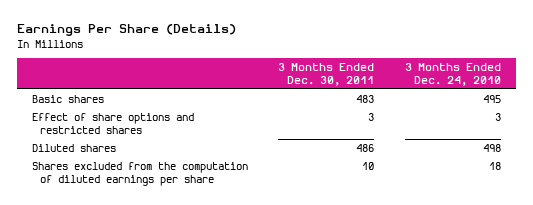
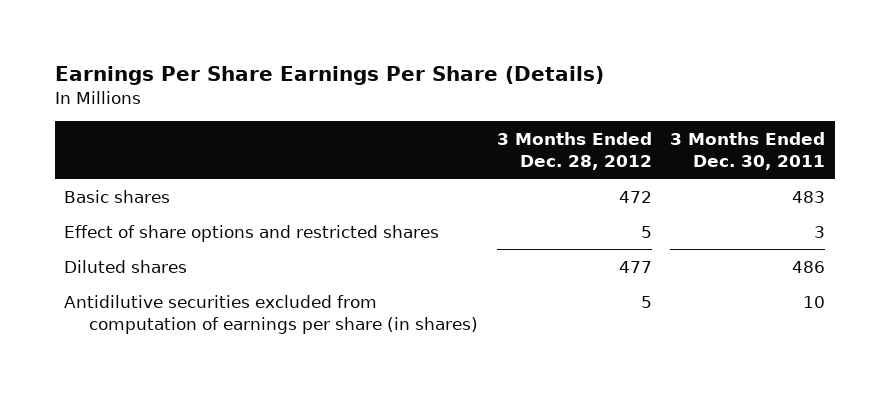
[17,24,237,37] Earnings Per Share (Details) -> [54,66,604,86] Earnings Per Share Earnings Per Share (Details)
[404,63,501,86] 3 Months Ended Dec. 24, 2010 -> none
none -> [496,132,652,170] 3 Months Ended Dec. 28, 2012
[32,161,249,186] Shares excluded from the computation of diluted earnings per share -> [64,294,479,334] Antidilutive securities excluded from computation of earnings per share (in shares)

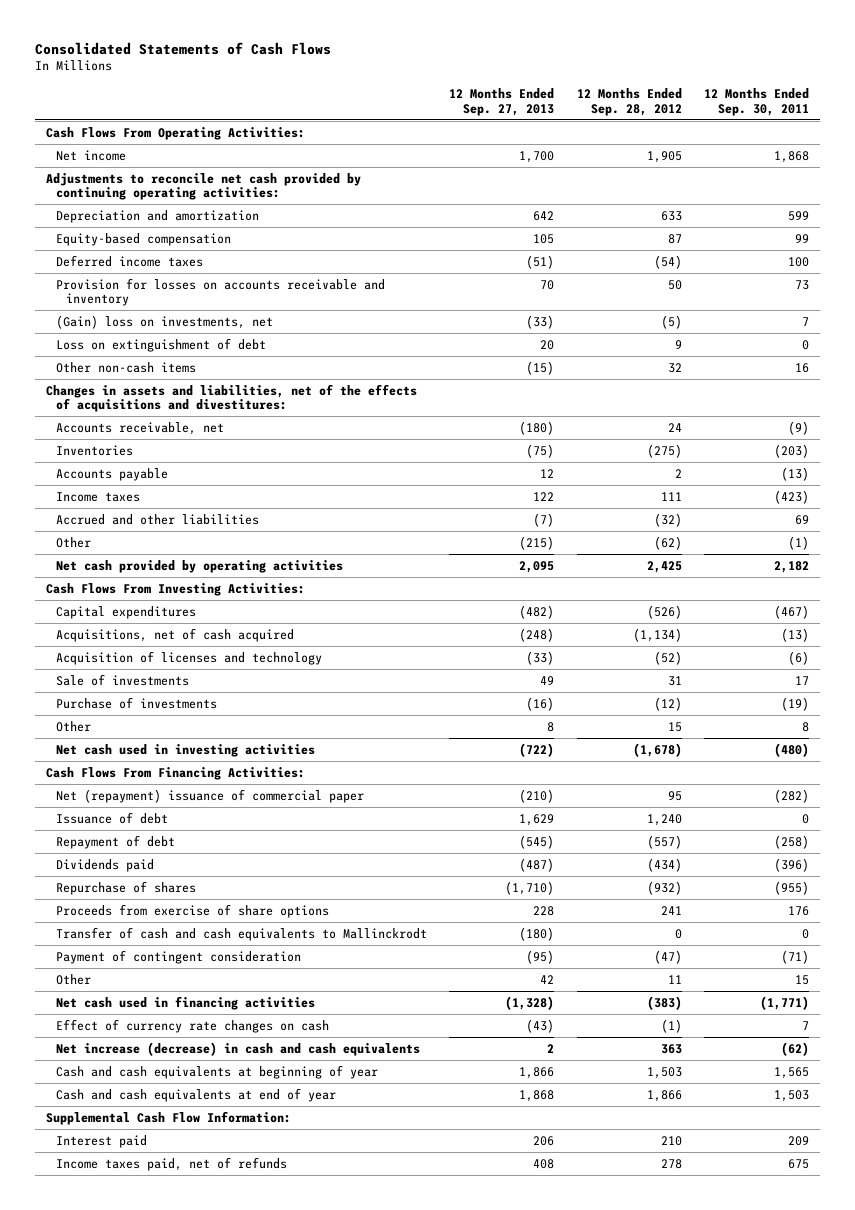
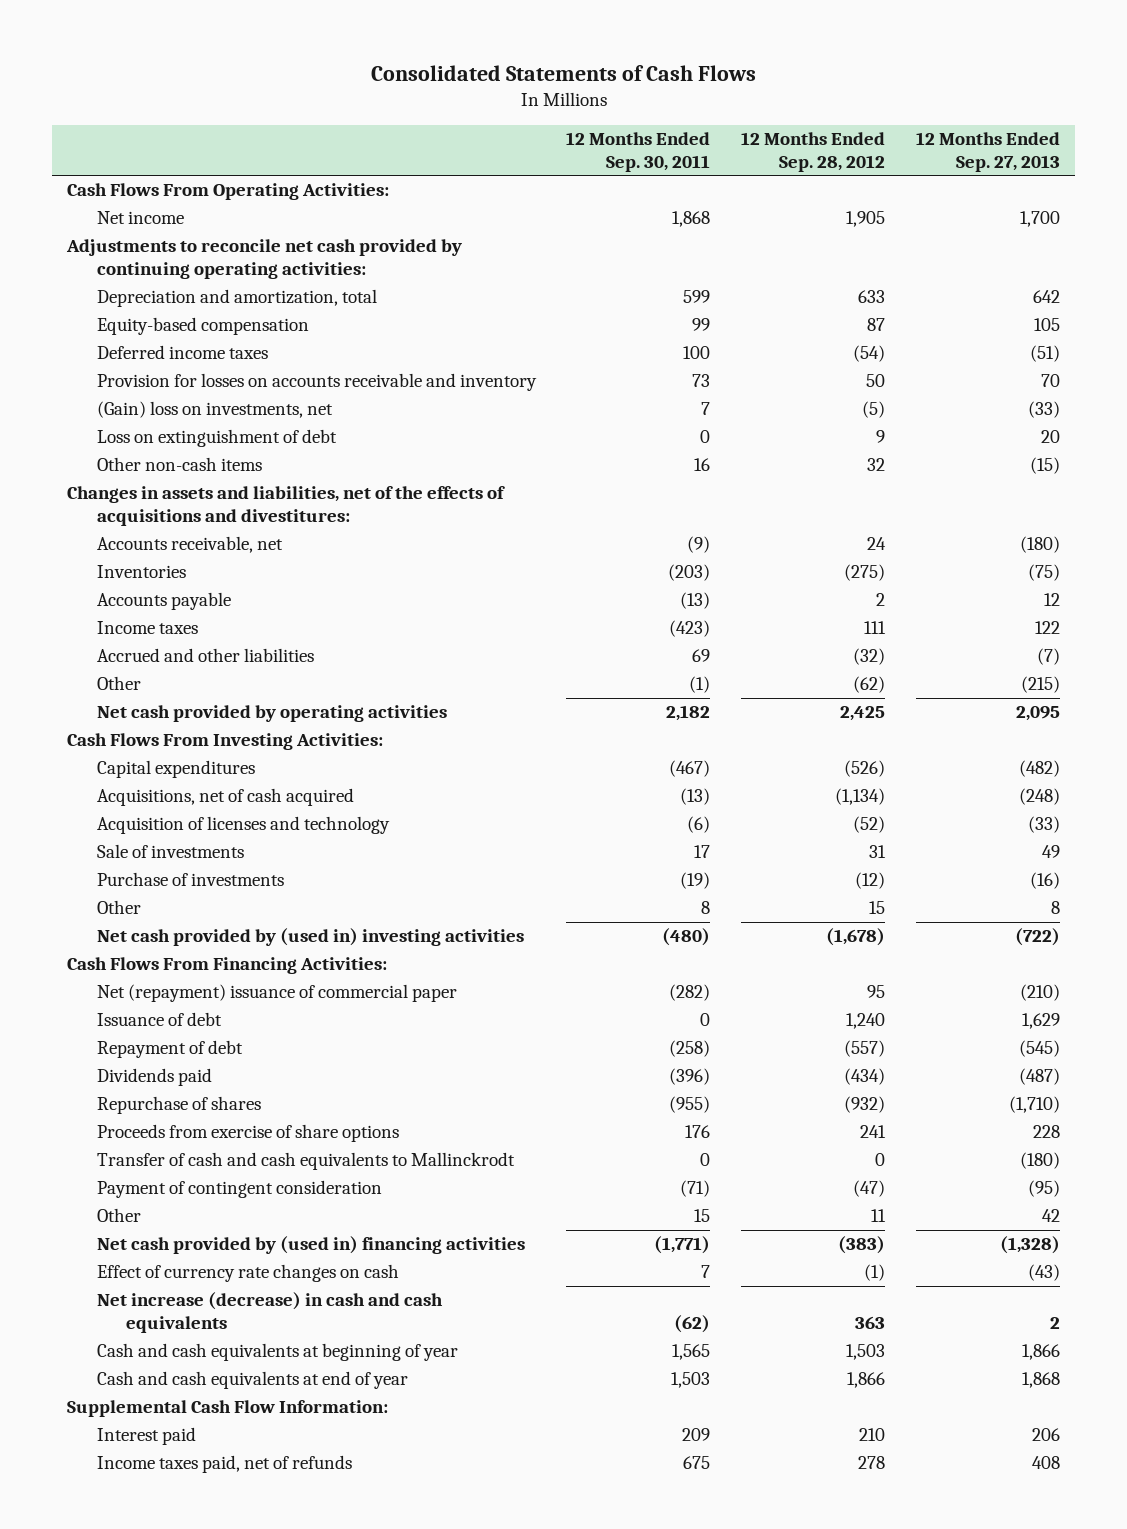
[55,209,259,223] Depreciation and amortization -> [96,289,377,308] Depreciation and amortization, total
[55,743,315,757] Net cash used in investing activities -> [96,928,524,947] Net cash provided by (used in) investing activities
[55,995,315,1010] Net cash used in financing activities -> [96,1236,525,1255] Net cash provided by (used in) financing activities

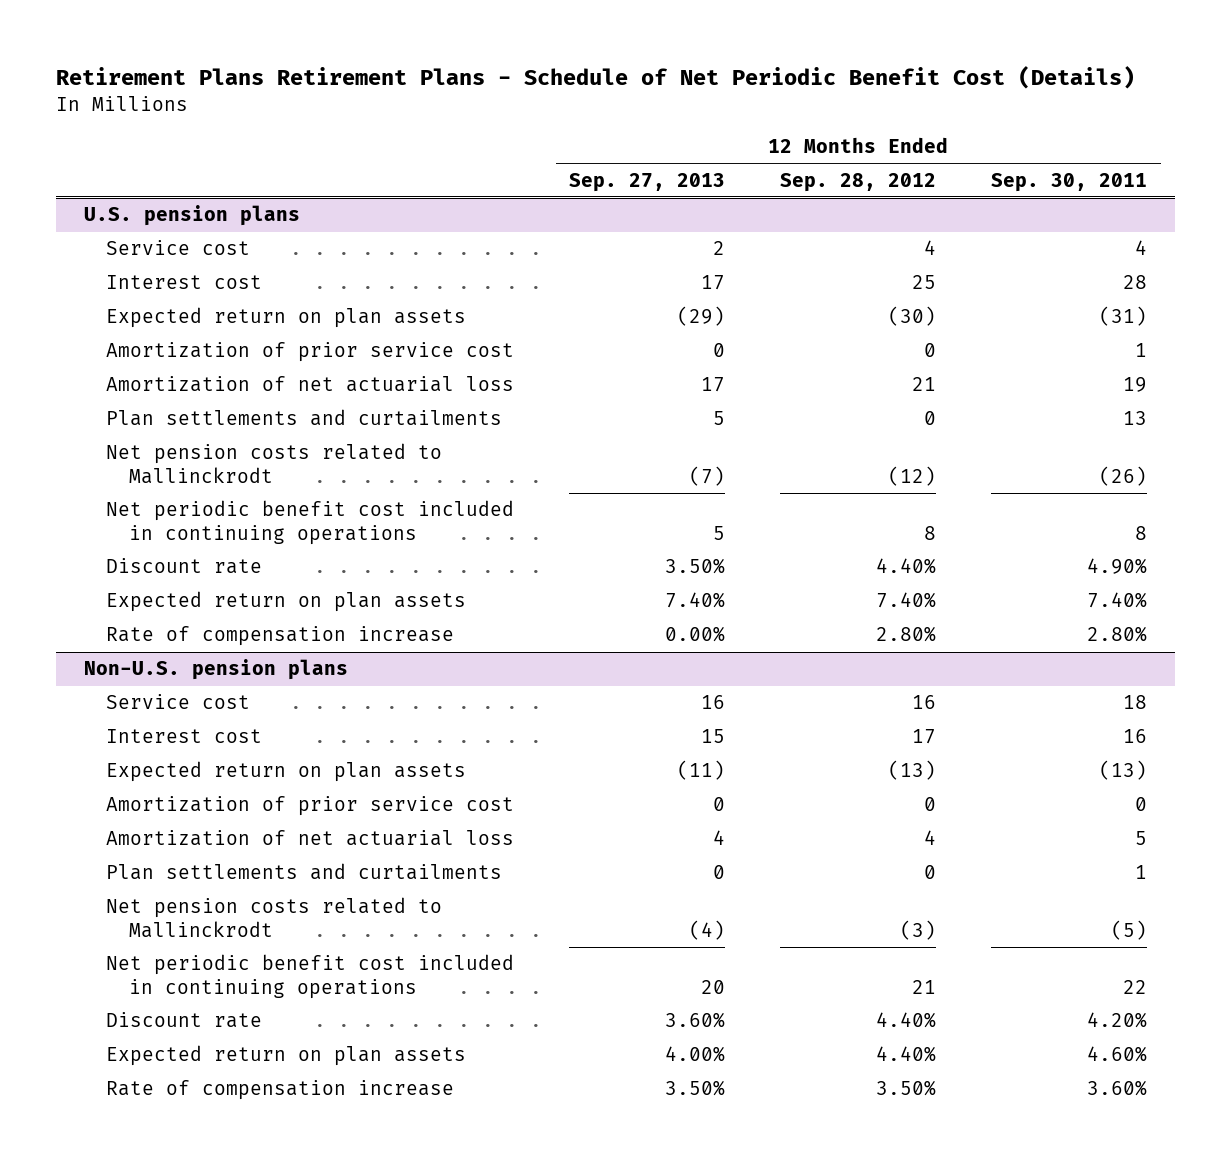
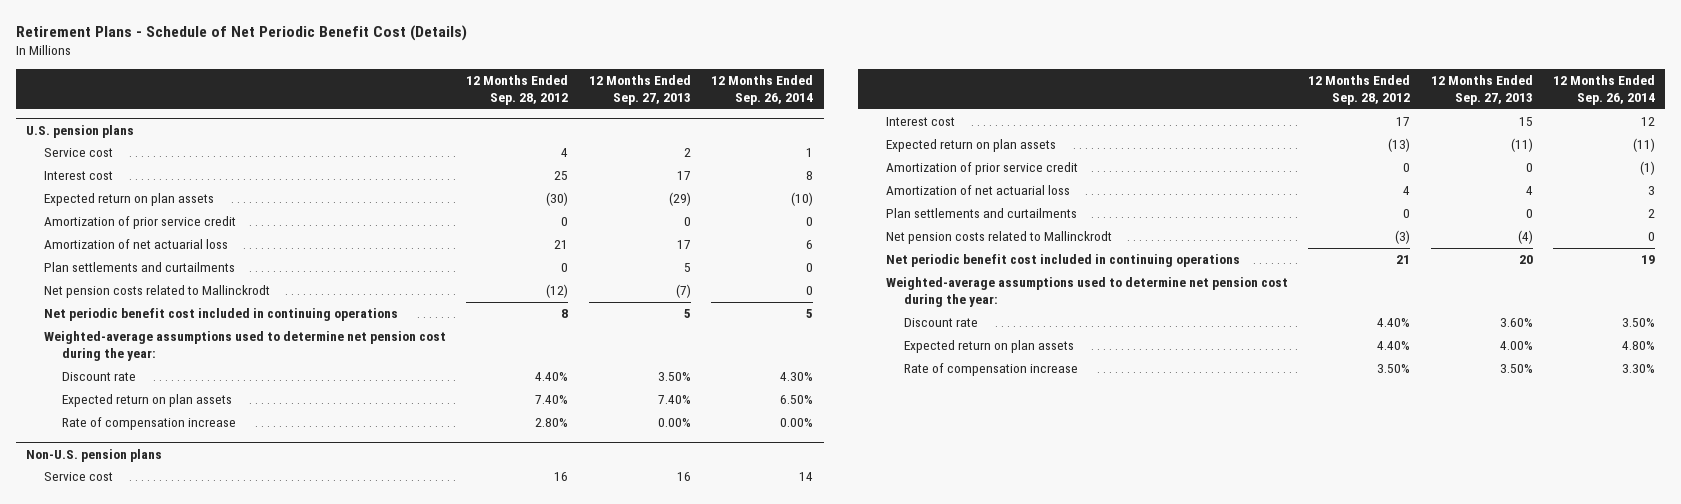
[56,66,1136,90] Retirement Plans Retirement Plans - Schedule of Net Periodic Benefit Cost (Details) -> [15,24,467,41] Retirement Plans - Schedule of Net Periodic Benefit Cost (Details)
[991,172,1148,192] Sep. 30, 2011 -> none
none -> [711,74,814,106] 12 Months Ended Sep. 26, 2014
[106,342,515,363] Amortization of prior service cost -> [44,216,237,230] Amortization of prior service credit
none -> [44,331,447,362] Weighted-average assumptions used to determine net pension cost during the year:
[106,796,515,817] Amortization of prior service cost -> [885,162,1078,176] Amortization of prior service credit
none -> [885,277,1288,308] Weighted-average assumptions used to determine net pension cost during the year:

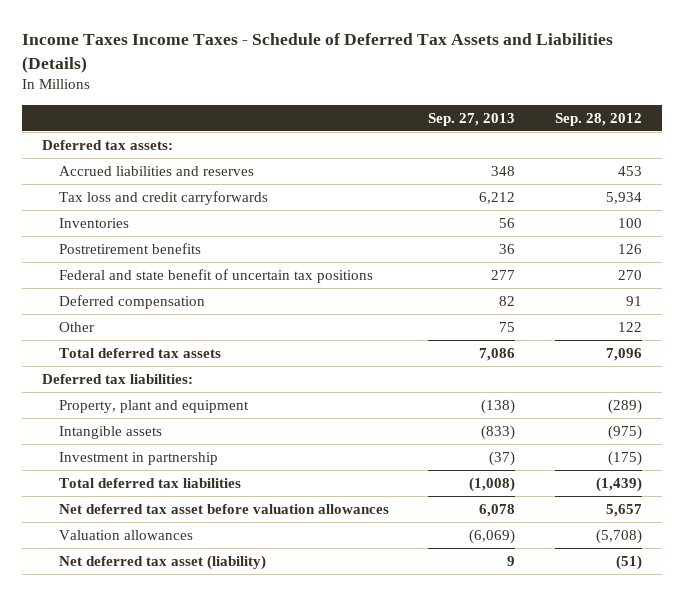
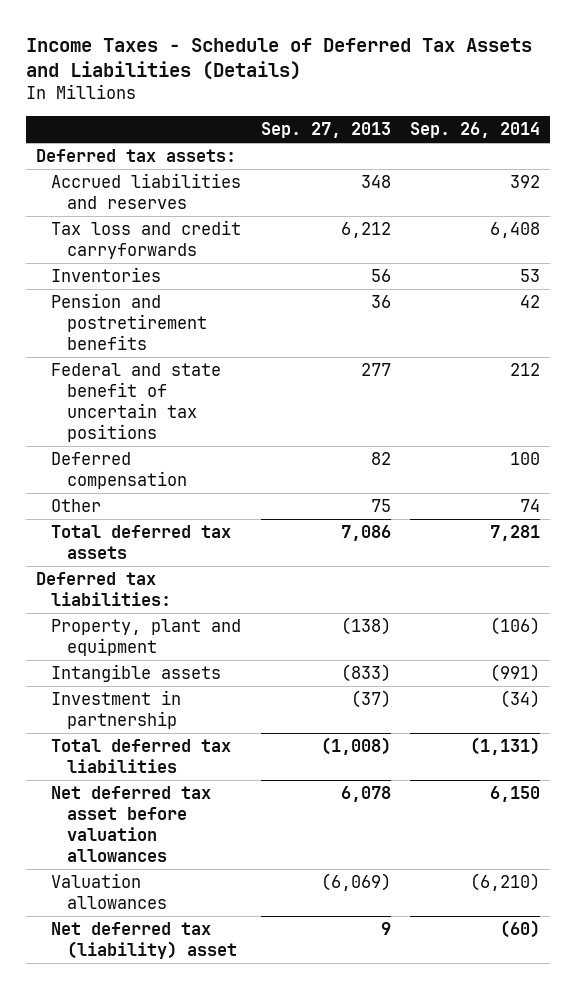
[21,33,613,73] Income Taxes Income Taxes - Schedule of Deferred Tax Assets and Liabilities (Details) -> [26,37,533,81] Income Taxes - Schedule of Deferred Tax Assets and Liabilities (Details)
[555,112,643,126] Sep. 28, 2012 -> none
none -> [410,122,541,139] Sep. 26, 2014
[58,243,201,255] Postretirement benefits -> [51,293,207,351] Pension and postretirement benefits
[58,555,266,571] Net deferred tax asset (liability) -> [51,922,237,960] Net deferred tax (liability) asset

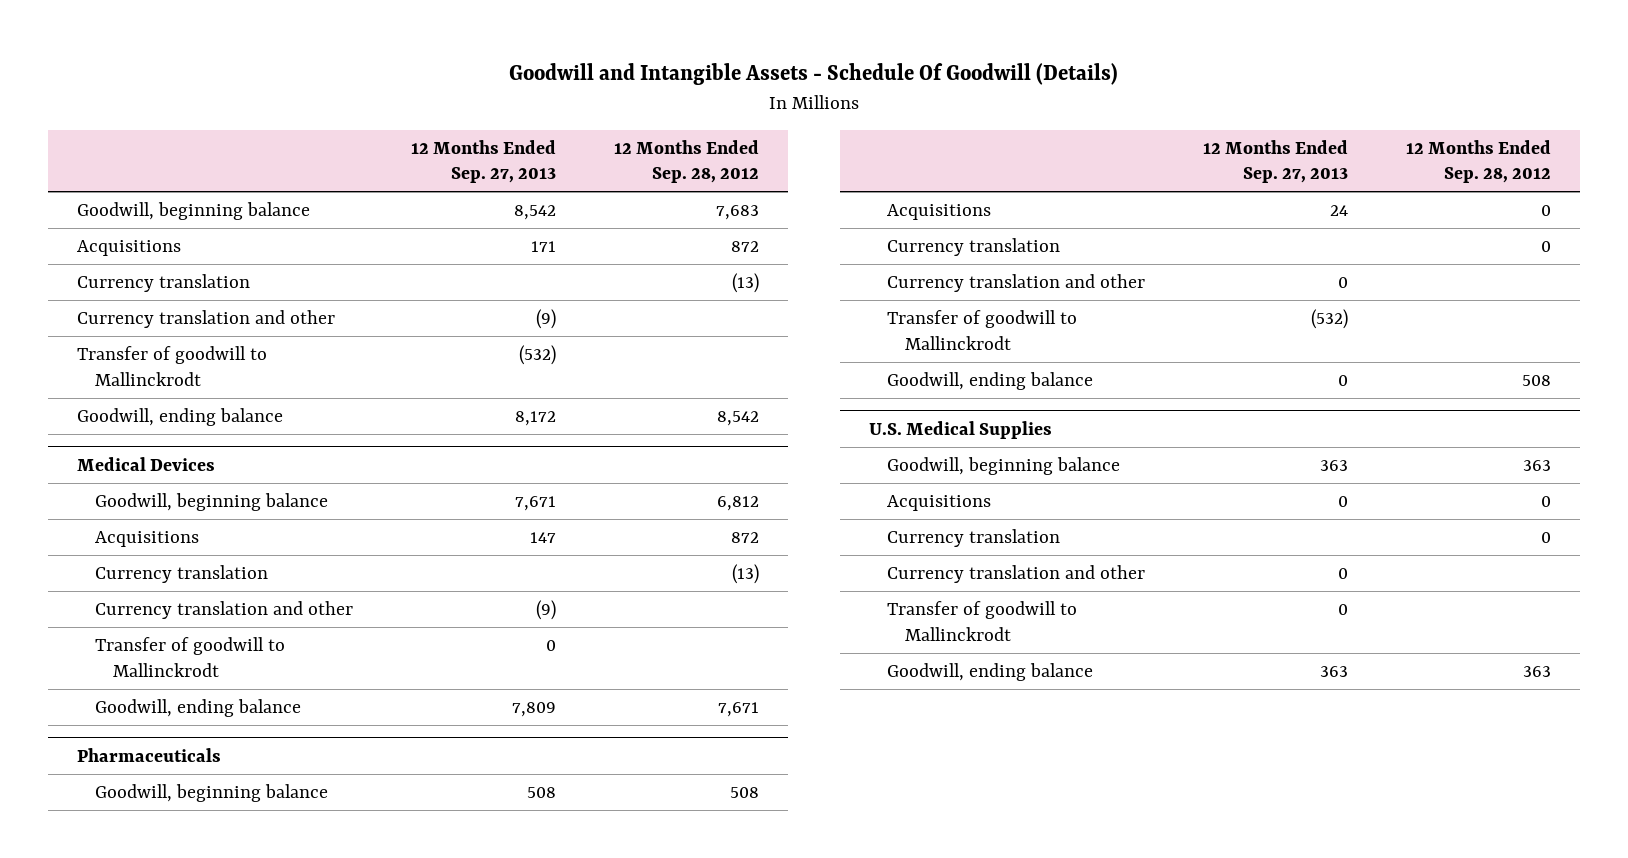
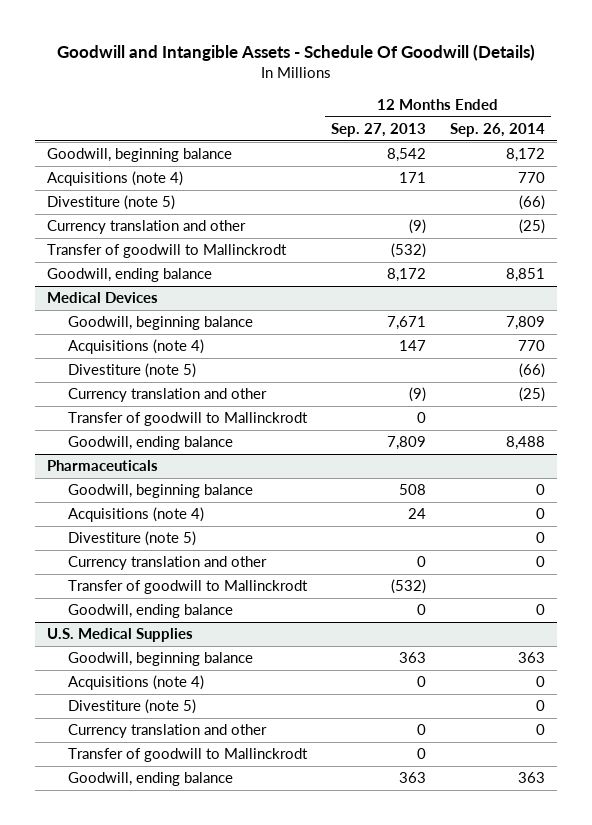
[613,139,759,184] 12 Months Ended Sep. 28, 2012 -> none
none -> [450,122,546,137] Sep. 26, 2014
[76,274,250,293] Currency translation -> none
[76,240,181,257] Acquisitions -> [46,171,183,187] Acquisitions (note 4)
none -> [46,195,175,211] Divestiture (note 5)
[94,565,268,584] Currency translation -> none
[94,531,199,548] Acquisitions -> [68,339,205,355] Acquisitions (note 4)
none -> [68,363,197,379] Divestiture (note 5)
[887,238,1061,257] Currency translation -> none
[887,204,992,221] Acquisitions -> [68,507,205,523] Acquisitions (note 4)
none -> [68,531,197,547] Divestiture (note 5)
[887,529,1061,548] Currency translation -> none
[887,495,992,512] Acquisitions -> [68,675,205,691] Acquisitions (note 4)
none -> [68,699,197,715] Divestiture (note 5)

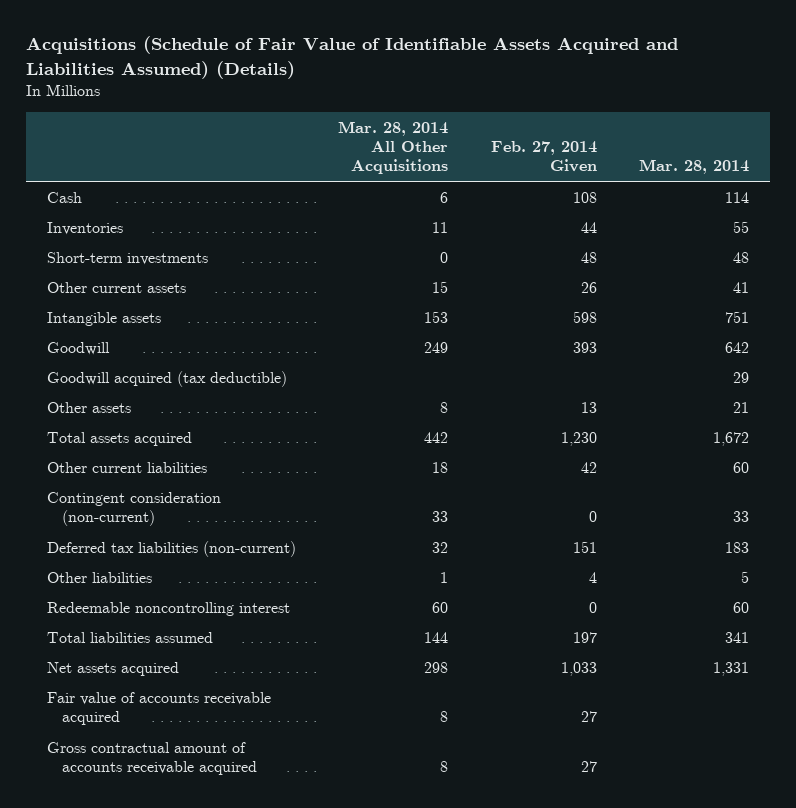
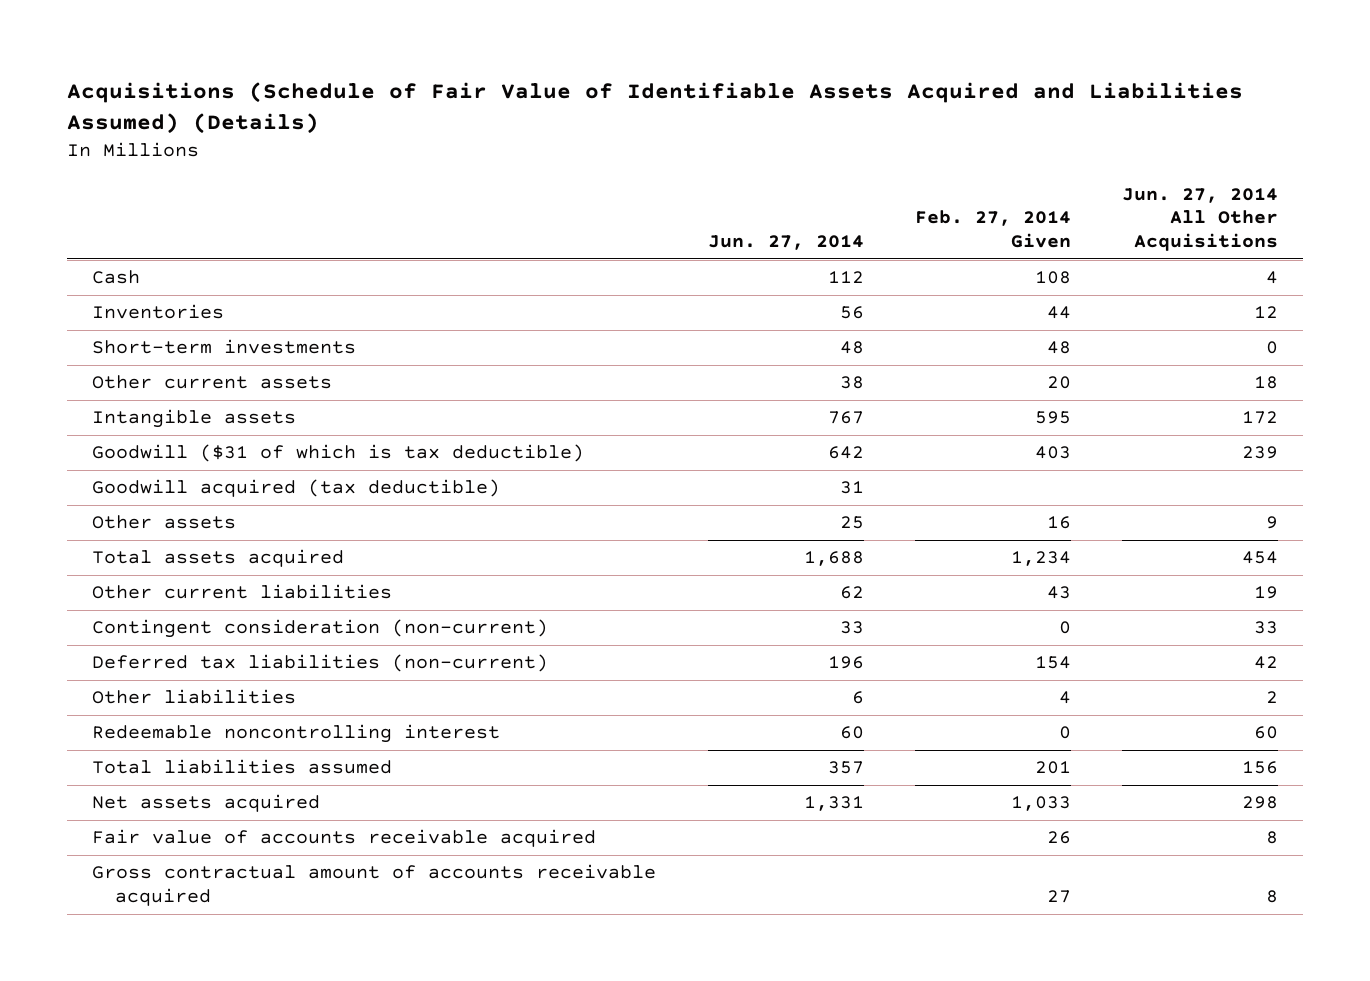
[338,120,449,175] Mar. 28, 2014 All Other Acquisitions -> none
[639,159,750,175] Mar. 28, 2014 -> none
none -> [707,235,864,251] Jun. 27, 2014
none -> [1121,187,1278,252] Jun. 27, 2014 All Other Acquisitions
[47,341,111,355] Goodwill -> none
[580,281,597,293] 26 -> [1046,376,1071,390] 20
[572,310,597,323] 598 -> [1034,411,1071,425] 595
none -> [92,444,585,463] Goodwill ($31 of which is tax deductible)
[580,401,597,413] 13 -> [1046,516,1071,530] 16
[560,431,597,446] 1,230 -> [1010,551,1071,567] 1,234
[580,461,597,473] 42 -> [1046,586,1071,600] 43
[572,540,597,553] 151 -> [1034,656,1071,670] 154
[572,631,597,643] 197 -> [1034,761,1071,775] 201
[580,710,597,722] 27 -> [1046,831,1071,845] 26

